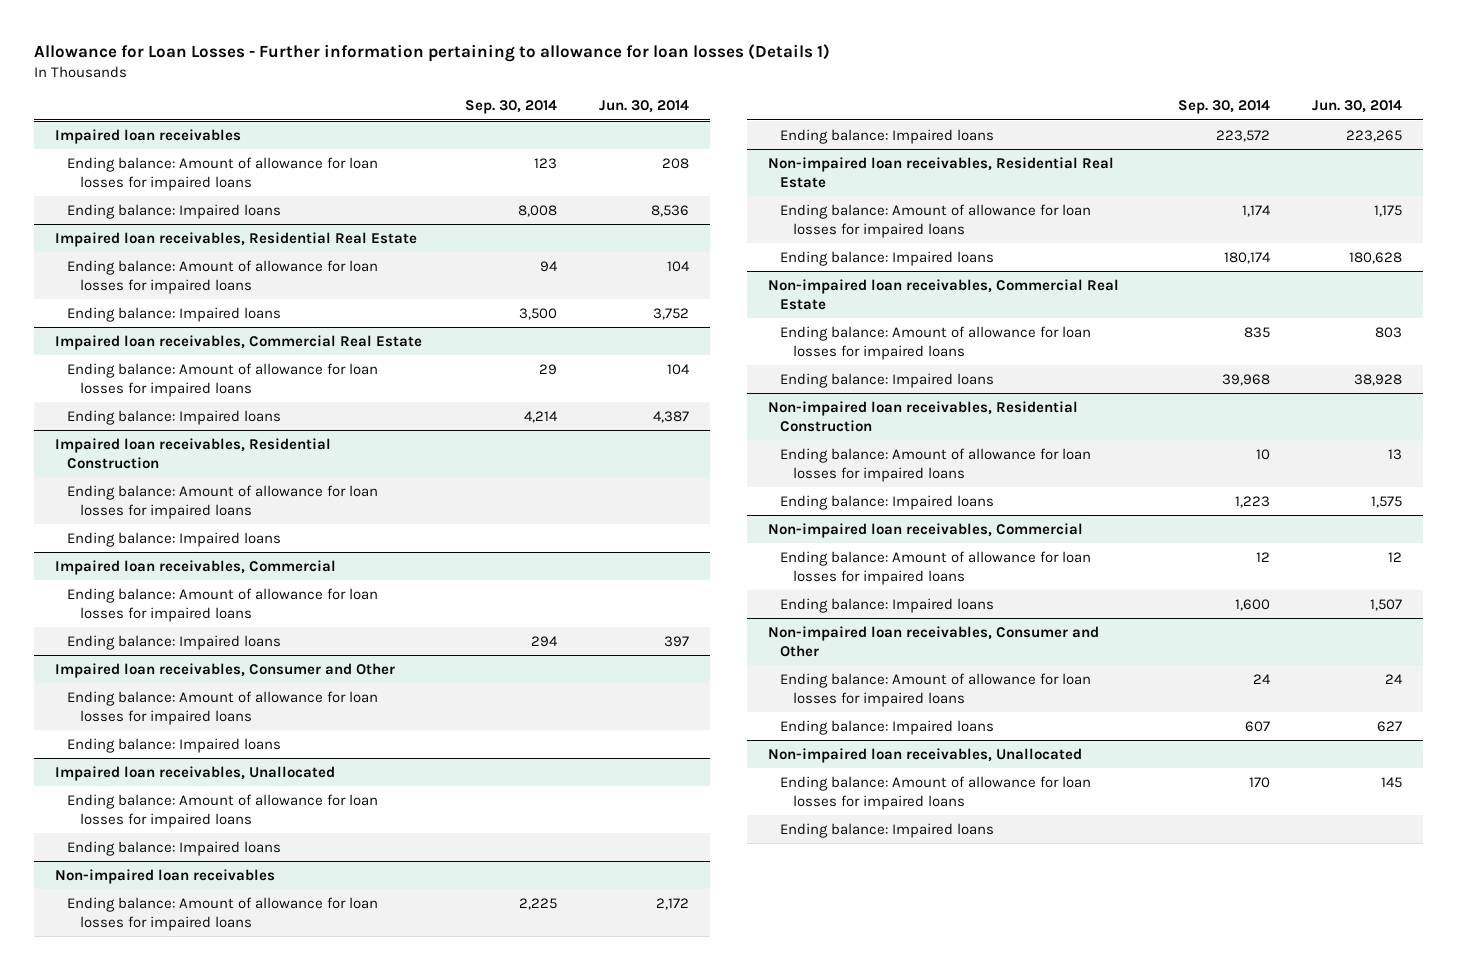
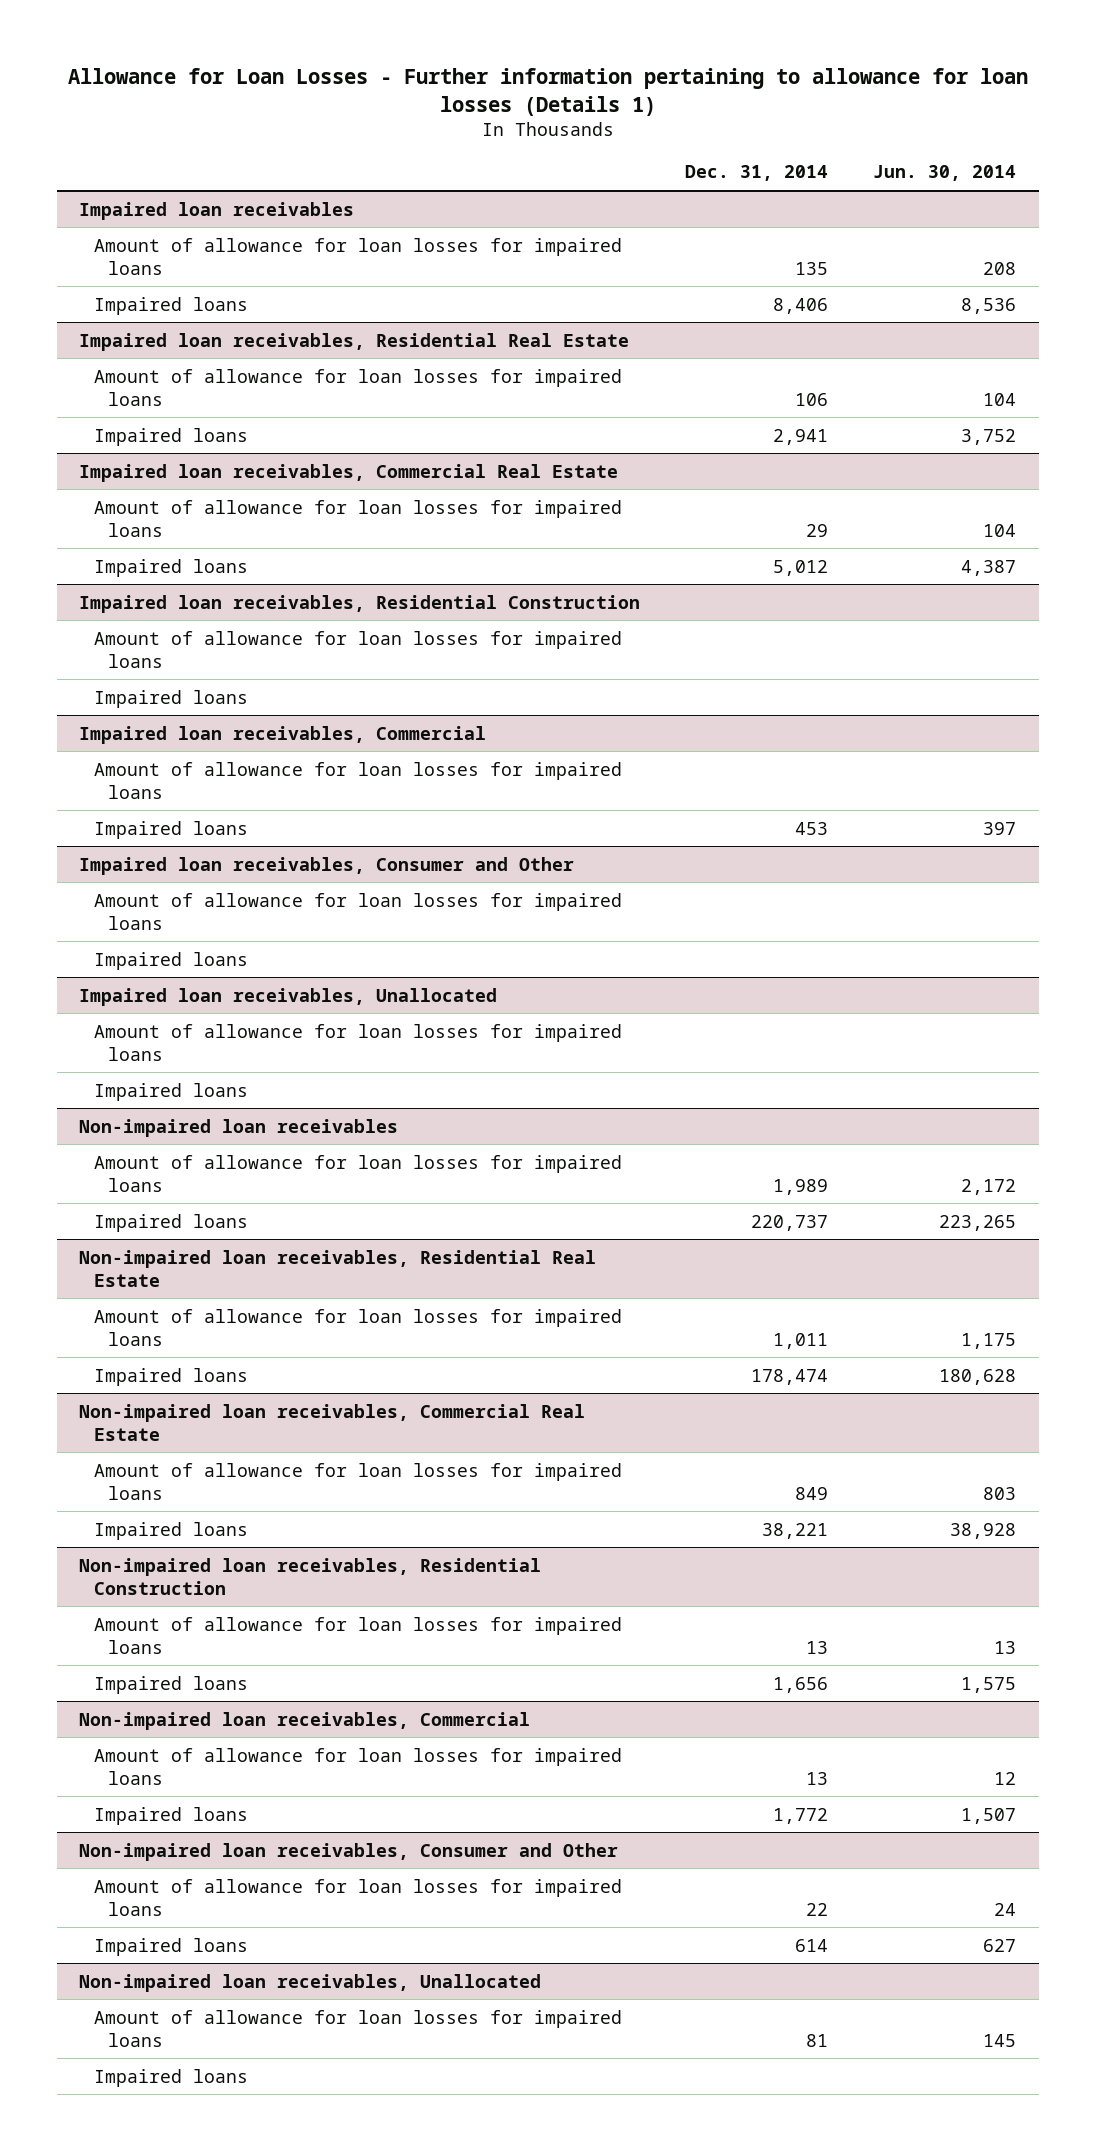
[464,100,557,115] Sep. 30, 2014 -> none
none -> [685,165,829,182] Dec. 31, 2014
[67,156,379,191] Ending balance: Amount of allowance for loan losses for impaired loans -> [93,237,622,275] Amount of allowance for loan losses for impaired loans
[67,203,282,219] Ending balance: Impaired loans -> [93,296,248,315] Impaired loans
[67,259,379,294] Ending balance: Amount of allowance for loan losses for impaired loans -> [93,368,622,406] Amount of allowance for loan losses for impaired loans
[67,306,282,322] Ending balance: Impaired loans -> [93,427,248,446] Impaired loans
[67,362,379,397] Ending balance: Amount of allowance for loan losses for impaired loans -> [93,499,622,537] Amount of allowance for loan losses for impaired loans
[67,409,282,425] Ending balance: Impaired loans -> [93,558,248,577] Impaired loans
[67,484,379,519] Ending balance: Amount of allowance for loan losses for impaired loans -> [93,630,622,668] Amount of allowance for loan losses for impaired loans
[67,531,282,547] Ending balance: Impaired loans -> [93,689,248,708] Impaired loans
[67,587,379,622] Ending balance: Amount of allowance for loan losses for impaired loans -> [93,761,622,799] Amount of allowance for loan losses for impaired loans
[67,634,282,650] Ending balance: Impaired loans -> [93,820,248,839] Impaired loans
[67,690,379,725] Ending balance: Amount of allowance for loan losses for impaired loans -> [93,892,622,930] Amount of allowance for loan losses for impaired loans
[67,737,282,753] Ending balance: Impaired loans -> [93,951,248,970] Impaired loans
[67,793,379,828] Ending balance: Amount of allowance for loan losses for impaired loans -> [93,1023,622,1061] Amount of allowance for loan losses for impaired loans
[67,840,282,856] Ending balance: Impaired loans -> [93,1082,248,1101] Impaired loans
[67,896,379,931] Ending balance: Amount of allowance for loan losses for impaired loans -> [93,1154,622,1192] Amount of allowance for loan losses for impaired loans
[780,128,995,144] Ending balance: Impaired loans -> [93,1213,248,1232] Impaired loans
[780,203,1092,238] Ending balance: Amount of allowance for loan losses for impaired loans -> [93,1308,622,1346] Amount of allowance for loan losses for impaired loans
[780,250,995,266] Ending balance: Impaired loans -> [93,1367,248,1386] Impaired loans
[780,325,1092,360] Ending balance: Amount of allowance for loan losses for impaired loans -> [93,1462,622,1500] Amount of allowance for loan losses for impaired loans
[780,372,995,388] Ending balance: Impaired loans -> [93,1521,248,1540] Impaired loans
[780,447,1092,482] Ending balance: Amount of allowance for loan losses for impaired loans -> [93,1616,622,1654] Amount of allowance for loan losses for impaired loans
[780,494,995,510] Ending balance: Impaired loans -> [93,1675,248,1694] Impaired loans
[780,550,1092,585] Ending balance: Amount of allowance for loan losses for impaired loans -> [93,1747,622,1785] Amount of allowance for loan losses for impaired loans
[780,597,995,613] Ending balance: Impaired loans -> [93,1806,248,1825] Impaired loans
[780,672,1092,707] Ending balance: Amount of allowance for loan losses for impaired loans -> [93,1878,622,1916] Amount of allowance for loan losses for impaired loans
[780,719,995,735] Ending balance: Impaired loans -> [93,1937,248,1956] Impaired loans
[780,775,1092,810] Ending balance: Amount of allowance for loan losses for impaired loans -> [93,2009,622,2047] Amount of allowance for loan losses for impaired loans
[780,822,995,838] Ending balance: Impaired loans -> [93,2068,248,2087] Impaired loans

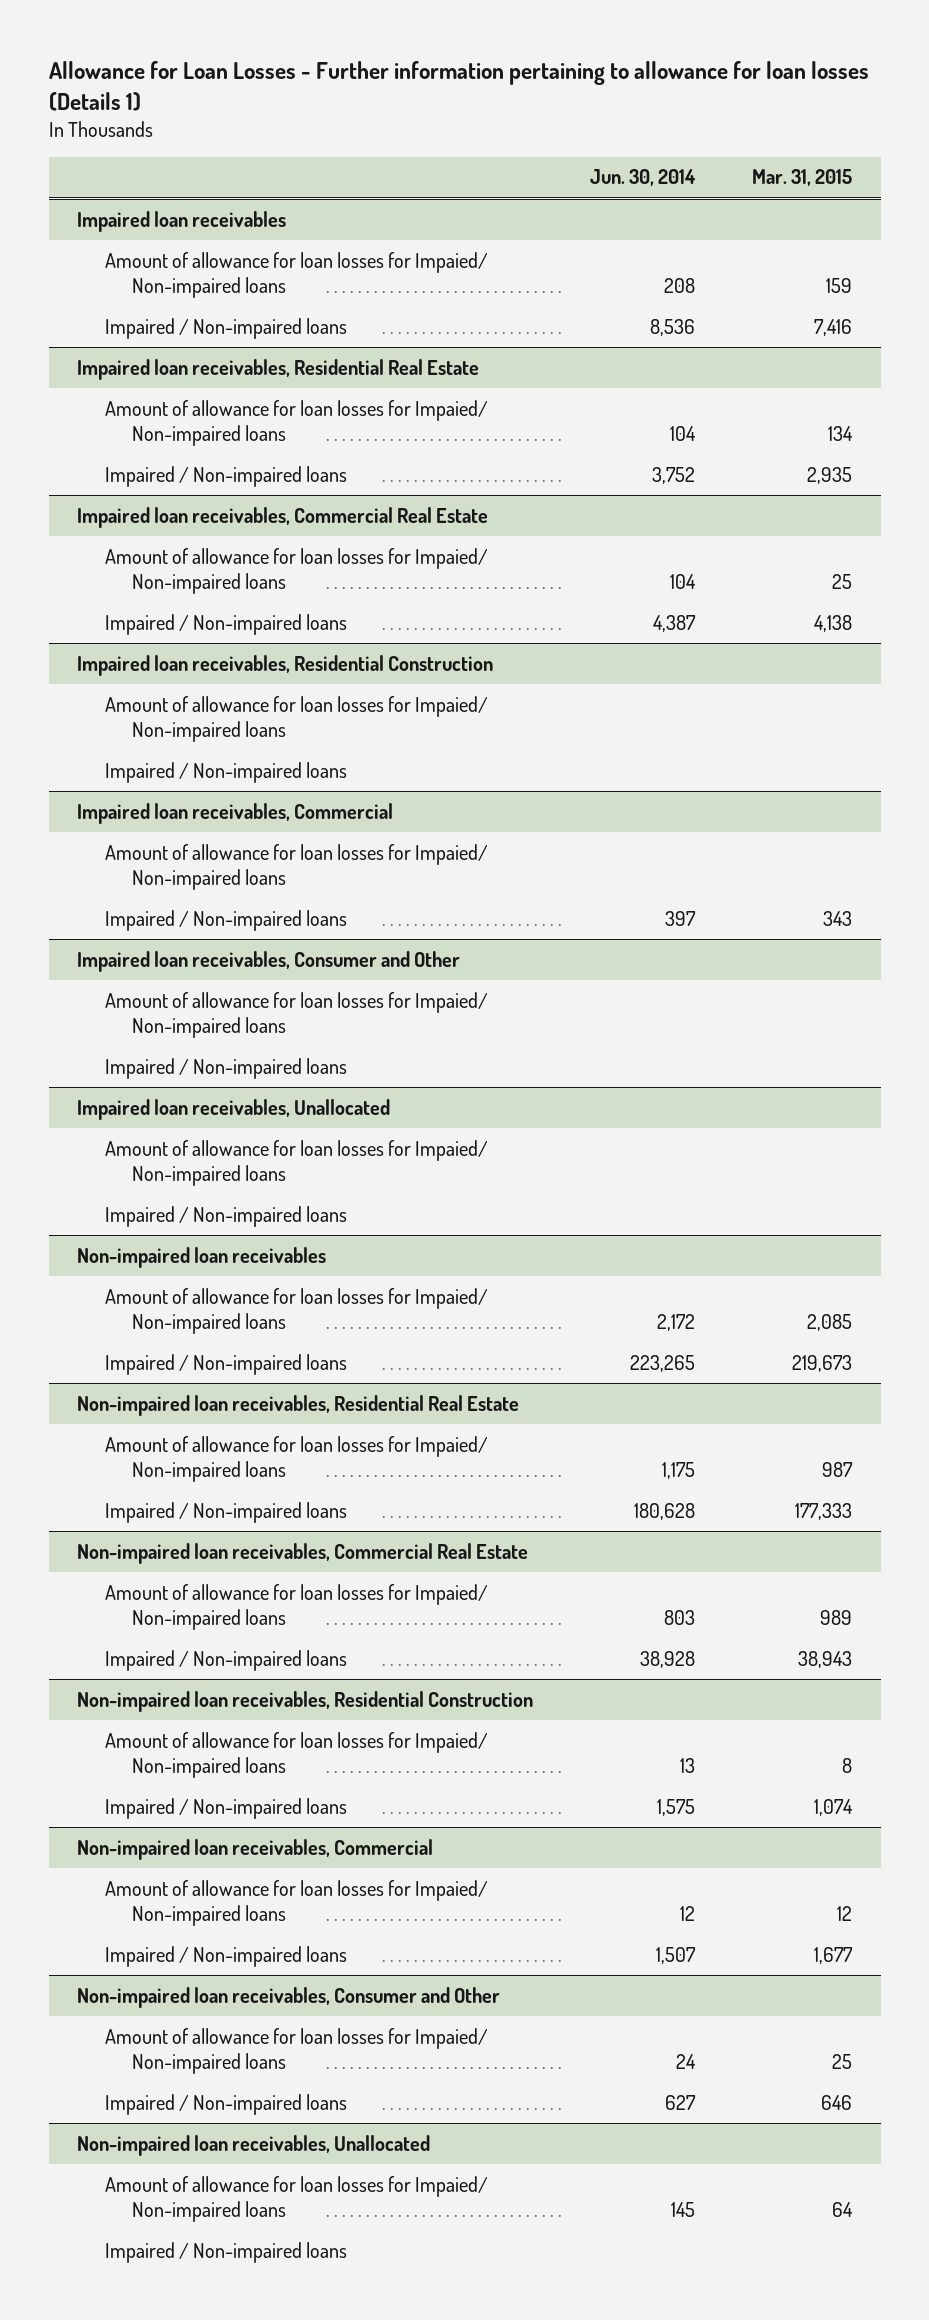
[685,165,829,182] Dec. 31, 2014 -> none
none -> [752,169,853,187] Mar. 31, 2015
[93,237,622,275] Amount of allowance for loan losses for impaired loans -> [104,251,488,298] Amount of allowance for loan losses for Impaied/ Non-impaired loans
[93,296,248,315] Impaired loans -> [104,317,347,339] Impaired / Non-impaired loans
[93,368,622,406] Amount of allowance for loan losses for impaired loans -> [104,399,488,446] Amount of allowance for loan losses for Impaied/ Non-impaired loans
[93,427,248,446] Impaired loans -> [104,465,347,487] Impaired / Non-impaired loans
[93,499,622,537] Amount of allowance for loan losses for impaired loans -> [104,547,488,594] Amount of allowance for loan losses for Impaied/ Non-impaired loans
[93,558,248,577] Impaired loans -> [104,613,347,635] Impaired / Non-impaired loans
[93,630,622,668] Amount of allowance for loan losses for impaired loans -> [104,695,488,742] Amount of allowance for loan losses for Impaied/ Non-impaired loans
[93,689,248,708] Impaired loans -> [104,761,347,783] Impaired / Non-impaired loans
[93,761,622,799] Amount of allowance for loan losses for impaired loans -> [104,843,488,890] Amount of allowance for loan losses for Impaied/ Non-impaired loans
[93,820,248,839] Impaired loans -> [104,909,347,931] Impaired / Non-impaired loans
[93,892,622,930] Amount of allowance for loan losses for impaired loans -> [104,991,488,1038] Amount of allowance for loan losses for Impaied/ Non-impaired loans
[93,951,248,970] Impaired loans -> [104,1057,347,1079] Impaired / Non-impaired loans
[93,1023,622,1061] Amount of allowance for loan losses for impaired loans -> [104,1139,488,1186] Amount of allowance for loan losses for Impaied/ Non-impaired loans
[93,1082,248,1101] Impaired loans -> [104,1205,347,1227] Impaired / Non-impaired loans
[93,1154,622,1192] Amount of allowance for loan losses for impaired loans -> [104,1287,488,1334] Amount of allowance for loan losses for Impaied/ Non-impaired loans
[93,1213,248,1232] Impaired loans -> [104,1353,347,1375] Impaired / Non-impaired loans
[93,1308,622,1346] Amount of allowance for loan losses for impaired loans -> [104,1435,488,1482] Amount of allowance for loan losses for Impaied/ Non-impaired loans
[93,1367,248,1386] Impaired loans -> [104,1501,347,1523] Impaired / Non-impaired loans
[93,1462,622,1500] Amount of allowance for loan losses for impaired loans -> [104,1583,488,1630] Amount of allowance for loan losses for Impaied/ Non-impaired loans
[93,1521,248,1540] Impaired loans -> [104,1649,347,1671] Impaired / Non-impaired loans
[93,1616,622,1654] Amount of allowance for loan losses for impaired loans -> [104,1731,488,1778] Amount of allowance for loan losses for Impaied/ Non-impaired loans
[93,1675,248,1694] Impaired loans -> [104,1797,347,1819] Impaired / Non-impaired loans
[93,1747,622,1785] Amount of allowance for loan losses for impaired loans -> [104,1879,488,1926] Amount of allowance for loan losses for Impaied/ Non-impaired loans
[93,1806,248,1825] Impaired loans -> [104,1945,347,1967] Impaired / Non-impaired loans
[93,1878,622,1916] Amount of allowance for loan losses for impaired loans -> [104,2027,488,2074] Amount of allowance for loan losses for Impaied/ Non-impaired loans
[93,1937,248,1956] Impaired loans -> [104,2093,347,2115] Impaired / Non-impaired loans
[93,2009,622,2047] Amount of allowance for loan losses for impaired loans -> [104,2175,488,2222] Amount of allowance for loan losses for Impaied/ Non-impaired loans
[93,2068,248,2087] Impaired loans -> [104,2241,347,2263] Impaired / Non-impaired loans

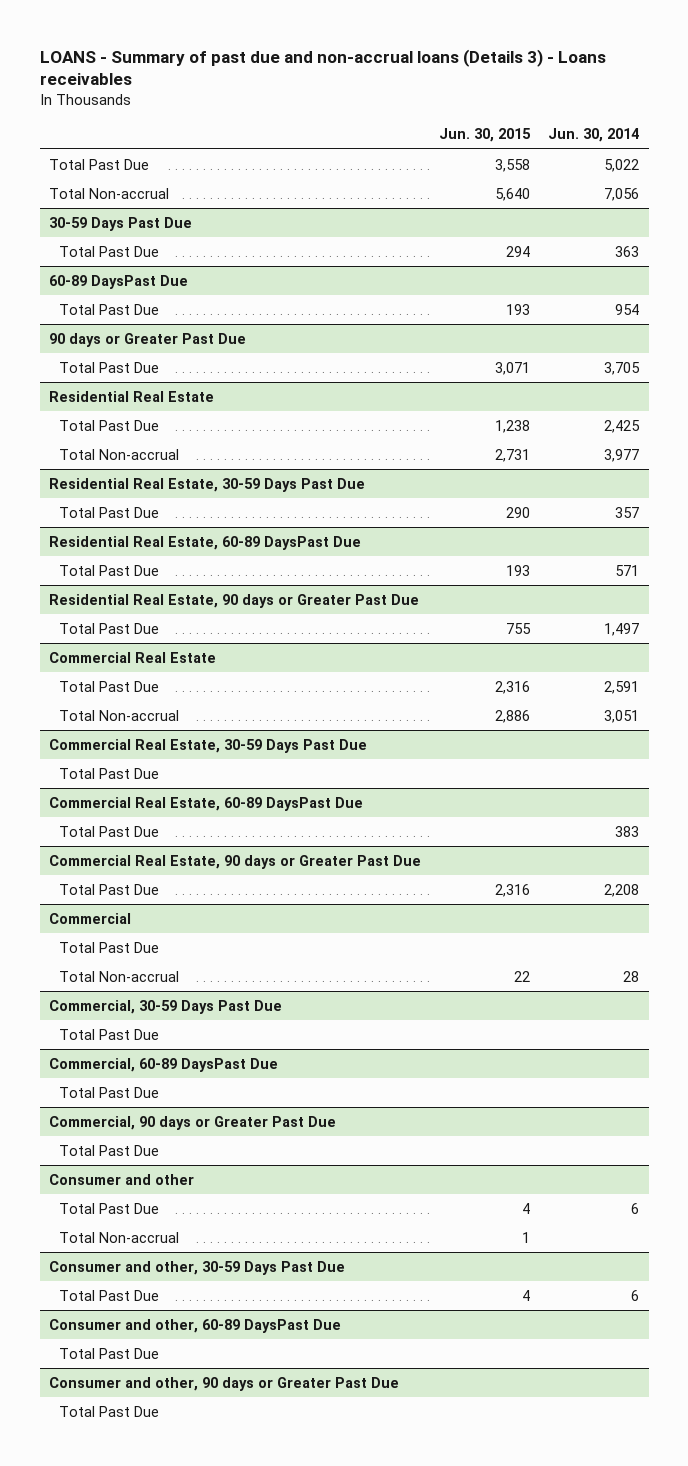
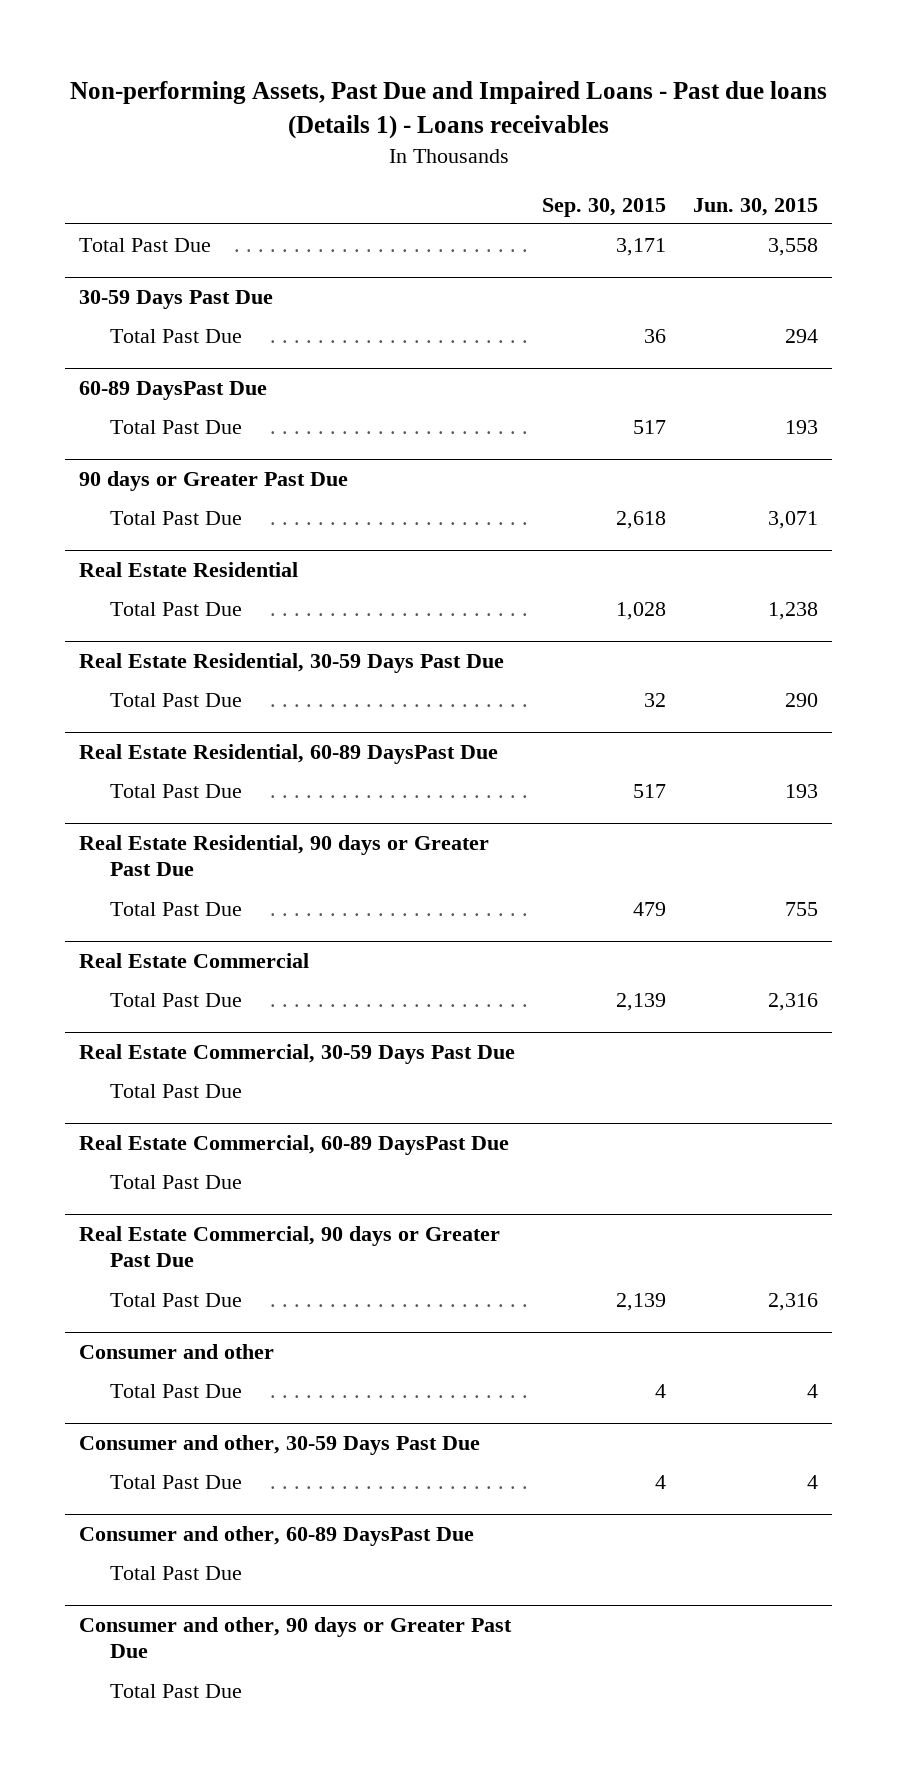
[39,48,606,86] LOANS - Summary of past due and non-accrual loans (Details 3) - Loans receivables -> [69,81,827,140] Non-performing Assets, Past Due and Impaired Loans - Past due loans (Details 1) - Loans receivables
[548,128,640,143] Jun. 30, 2014 -> none
none -> [542,197,667,217] Sep. 30, 2015
[48,187,169,199] Total Non-accrual -> none
[48,390,214,402] Residential Real Estate -> [78,561,298,577] Real Estate Residential
[59,448,180,460] Total Non-accrual -> none
[48,477,365,492] Residential Real Estate, 30-59 Days Past Due -> [78,652,504,673] Real Estate Residential, 30-59 Days Past Due
[48,535,361,550] Residential Real Estate, 60-89 DaysPast Due -> [78,743,498,764] Real Estate Residential, 60-89 DaysPast Due
[48,593,419,608] Residential Real Estate, 90 days or Greater Past Due -> [78,834,489,877] Real Estate Residential, 90 days or Greater Past Due
[48,651,216,663] Commercial Real Estate -> [78,952,309,968] Real Estate Commercial
[59,709,180,721] Total Non-accrual -> none
[48,738,367,753] Commercial Real Estate, 30-59 Days Past Due -> [78,1043,515,1064] Real Estate Commercial, 30-59 Days Past Due
[48,796,363,811] Commercial Real Estate, 60-89 DaysPast Due -> [78,1134,509,1155] Real Estate Commercial, 60-89 DaysPast Due
[48,854,421,869] Commercial Real Estate, 90 days or Greater Past Due -> [78,1225,500,1268] Real Estate Commercial, 90 days or Greater Past Due
[48,912,131,924] Commercial -> none
[59,941,160,953] Total Past Due -> none
[59,970,180,982] Total Non-accrual -> none
[48,999,282,1014] Commercial, 30-59 Days Past Due -> none
[59,1028,160,1040] Total Past Due -> none
[48,1057,278,1072] Commercial, 60-89 DaysPast Due -> none
[59,1086,160,1098] Total Past Due -> none
[48,1115,336,1130] Commercial, 90 days or Greater Past Due -> none
[59,1144,160,1156] Total Past Due -> none
[59,1231,180,1243] Total Non-accrual -> none

